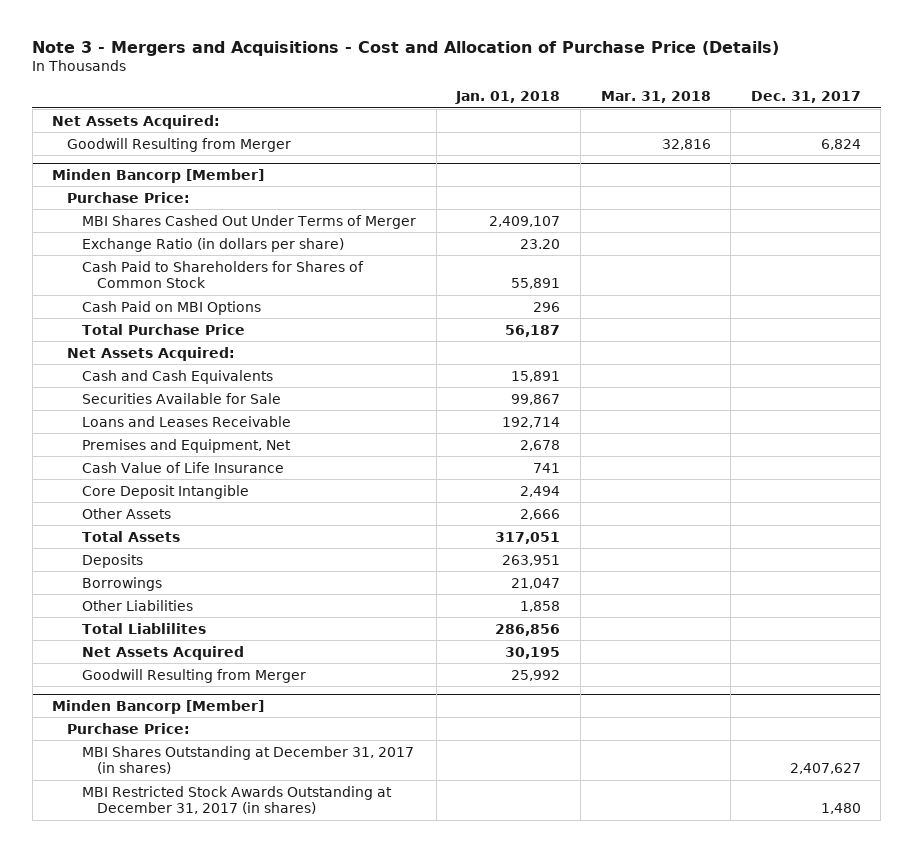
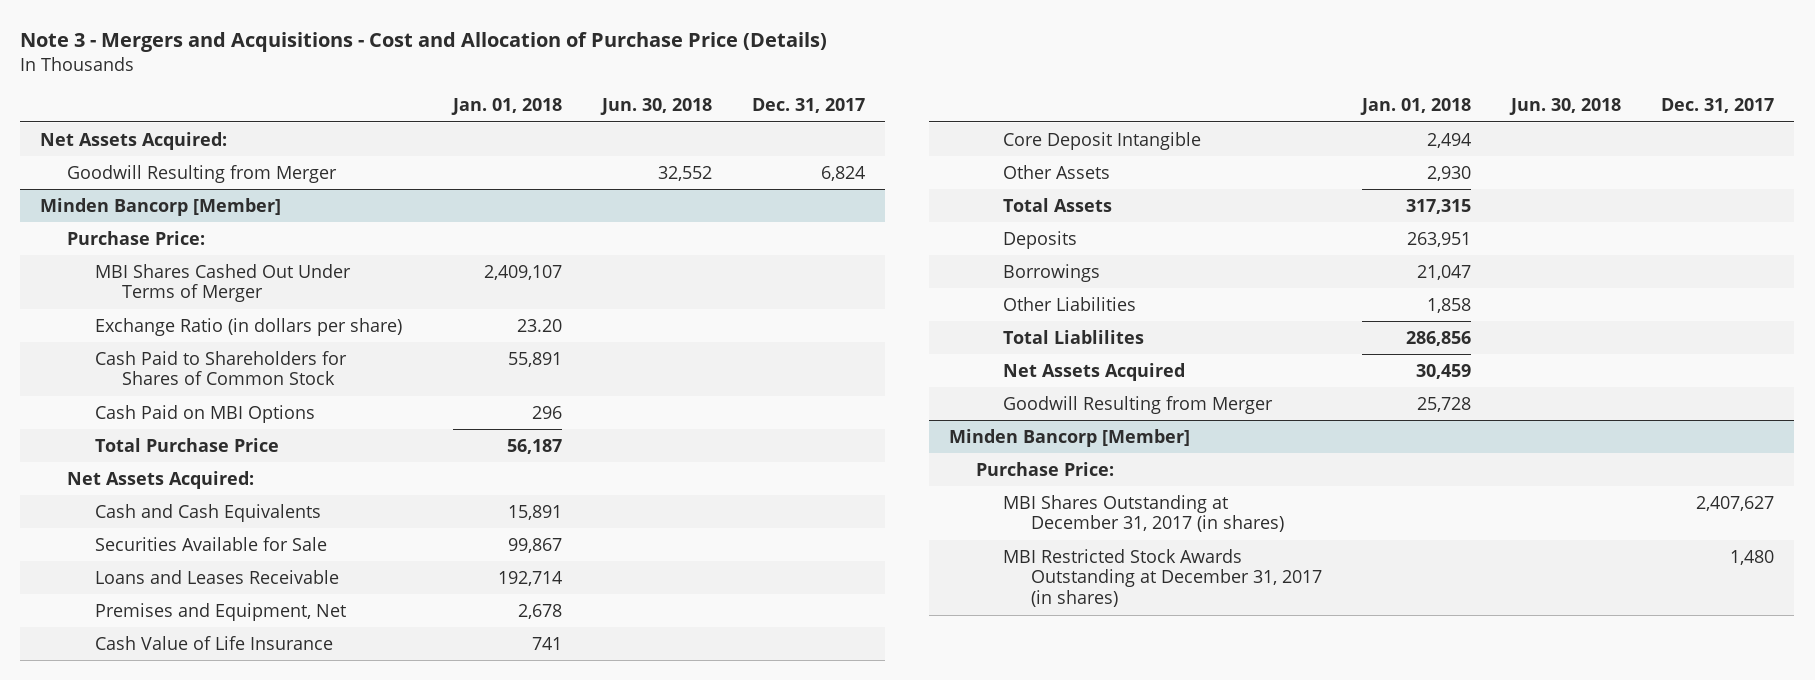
[600,91,711,104] Mar. 31, 2018 -> none
none -> [600,98,713,116] Jun. 30, 2018
[520,508,561,520] 2,666 -> [1426,165,1471,181] 2,930
[495,531,561,544] 317,051 -> [1405,198,1471,214] 317,315
[505,646,561,659] 30,195 -> [1415,363,1471,379] 30,459
[511,669,561,681] 25,992 -> [1416,396,1471,412] 25,728

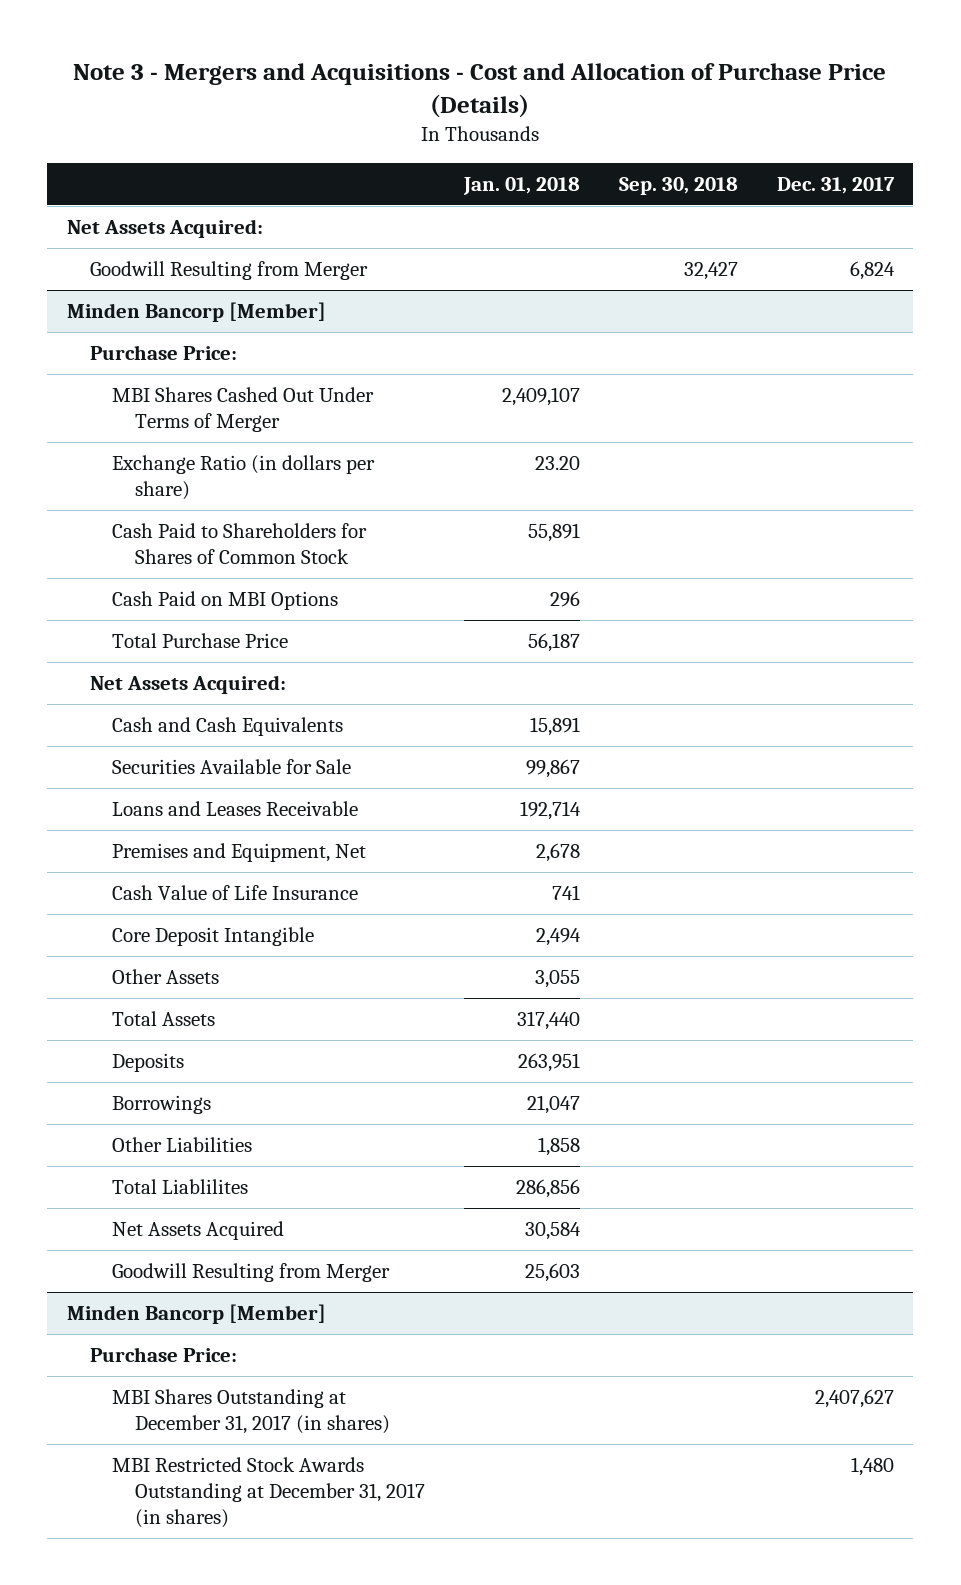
[600,98,713,116] Jun. 30, 2018 -> none
none -> [618,176,738,195] Sep. 30, 2018
[1426,165,1471,181] 2,930 -> [535,970,581,989] 3,055
[1405,198,1471,214] 317,315 -> [517,1011,581,1031] 317,440
[1415,363,1471,379] 30,459 -> [525,1222,582,1241] 30,584
[1416,396,1471,412] 25,728 -> [525,1263,581,1283] 25,603

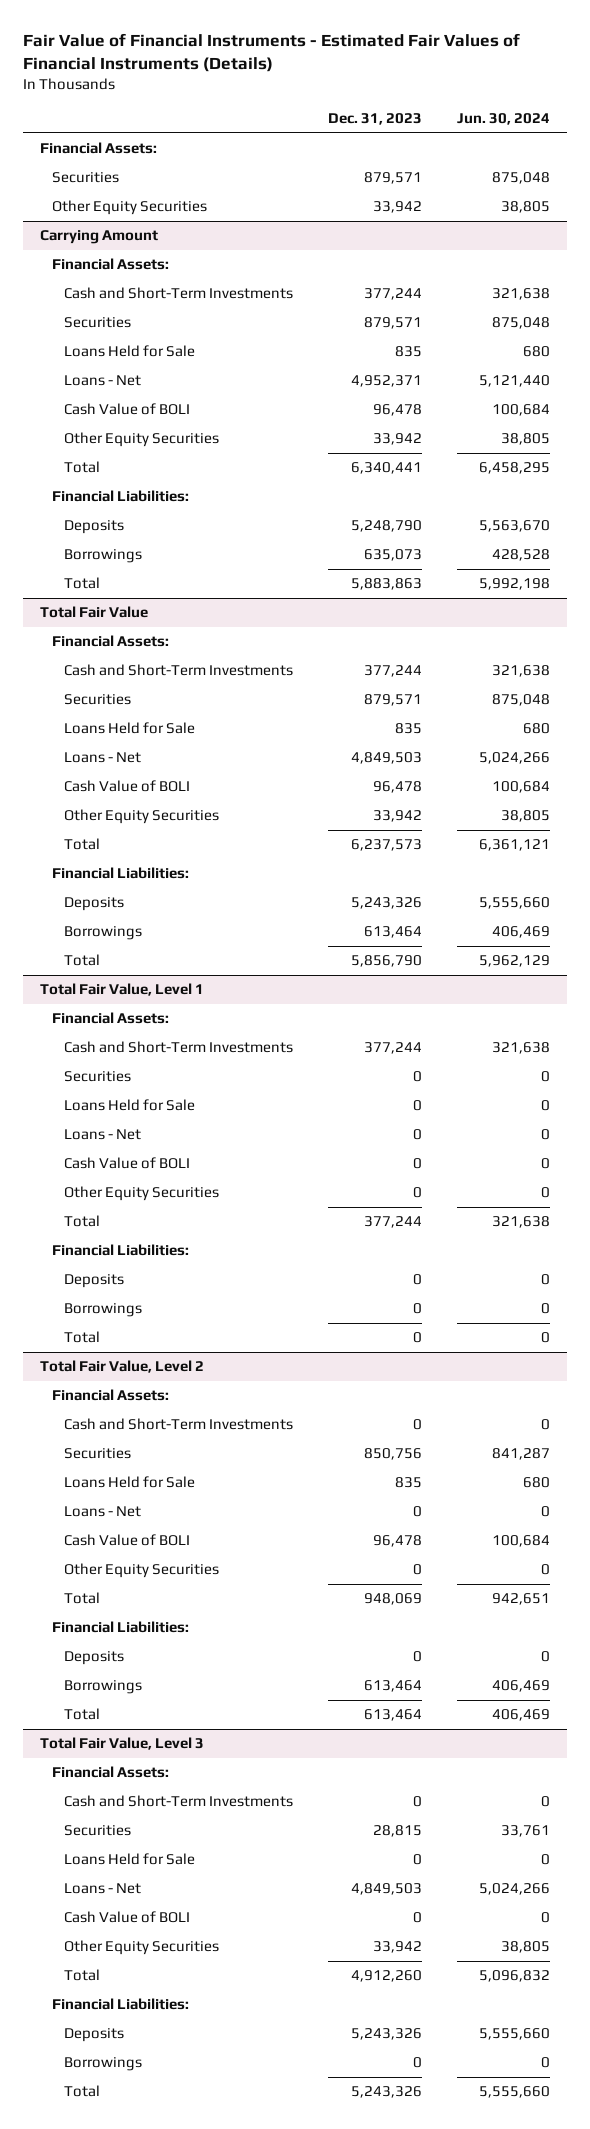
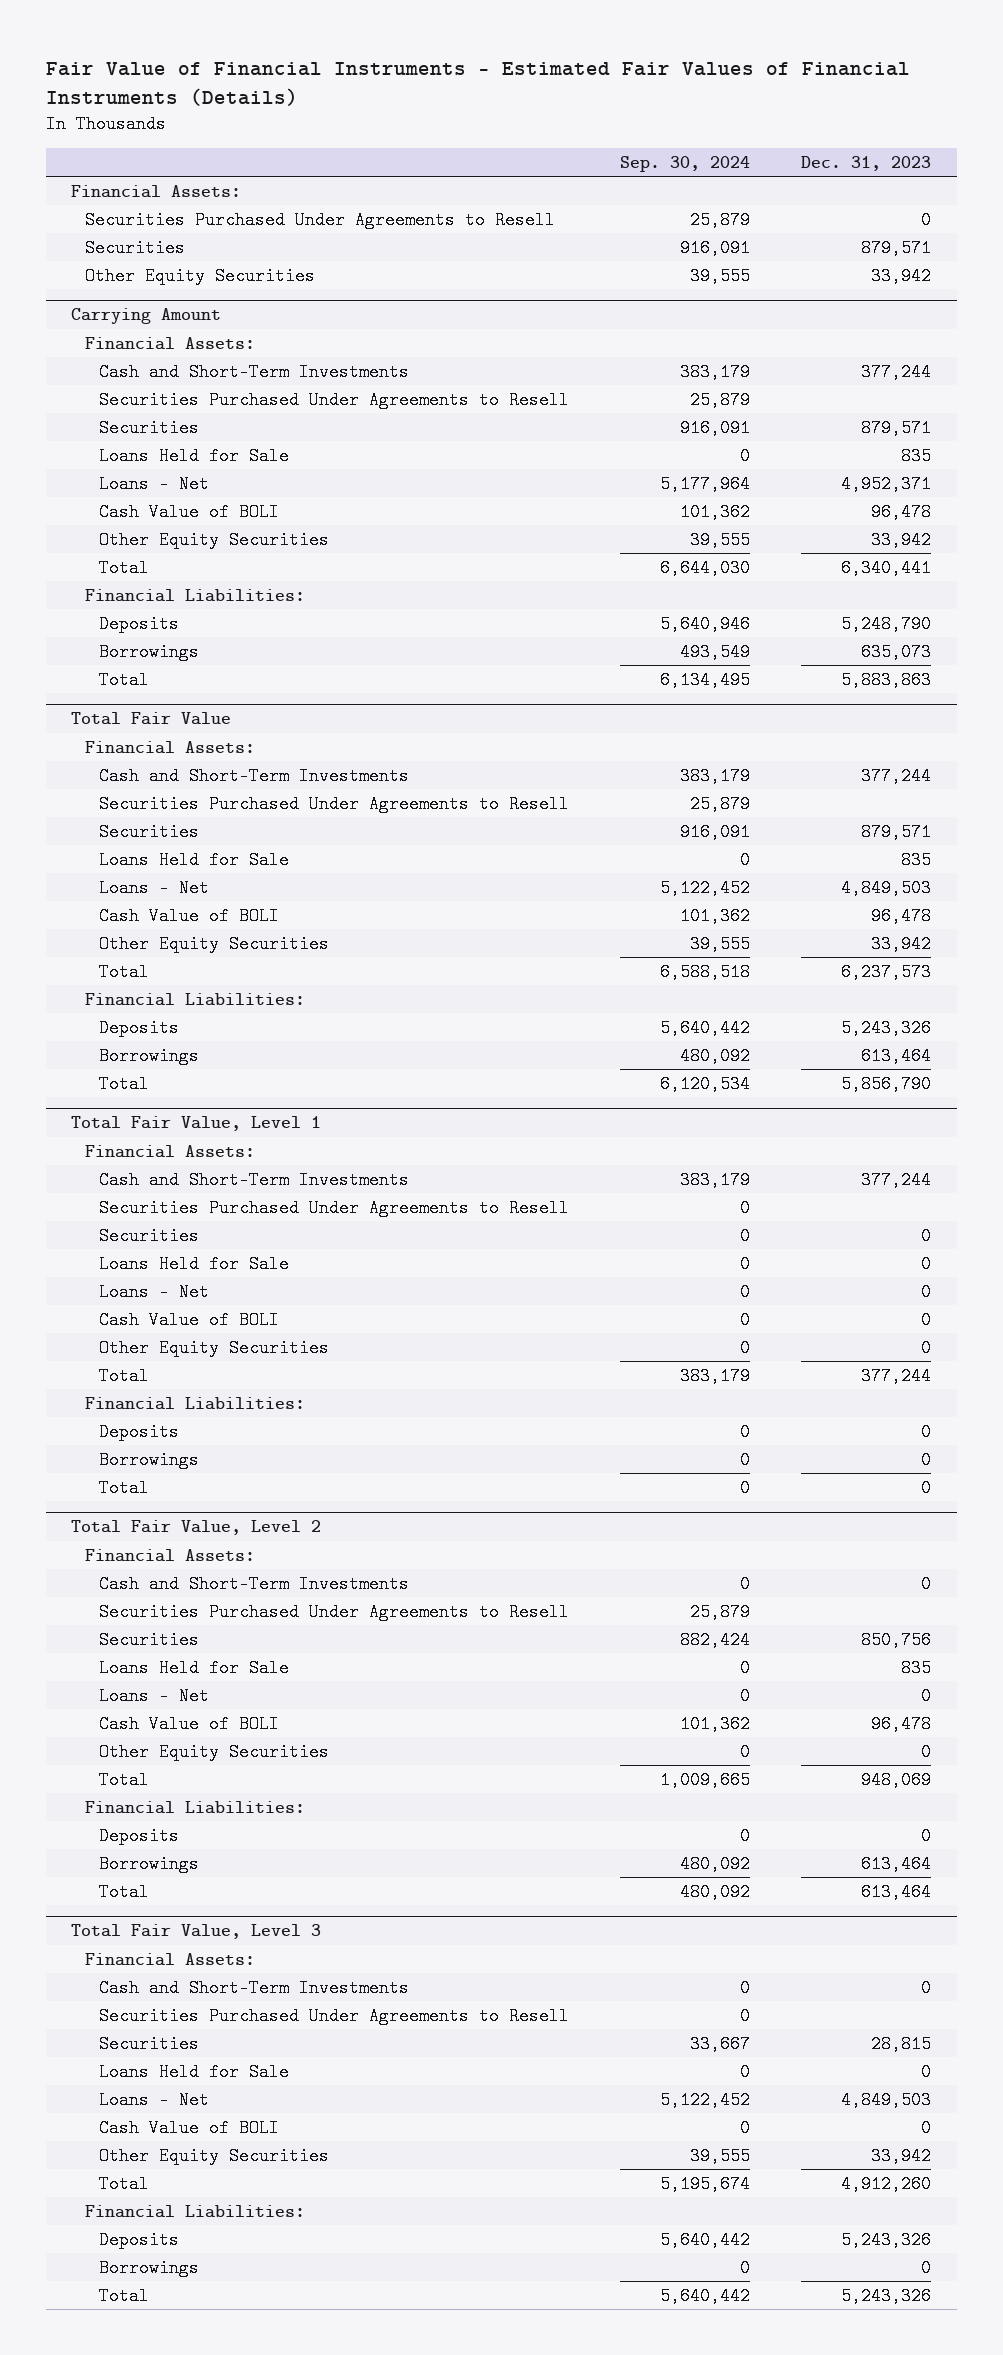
[456,112,550,125] Jun. 30, 2024 -> none
none -> [620,156,751,173] Sep. 30, 2024
none -> [84,210,555,229] Securities Purchased Under Agreements to Resell
none -> [98,390,569,409] Securities Purchased Under Agreements to Resell
none -> [98,794,569,813] Securities Purchased Under Agreements to Resell
none -> [98,1198,569,1217] Securities Purchased Under Agreements to Resell
none -> [98,1602,569,1621] Securities Purchased Under Agreements to Resell
none -> [98,2006,569,2025] Securities Purchased Under Agreements to Resell

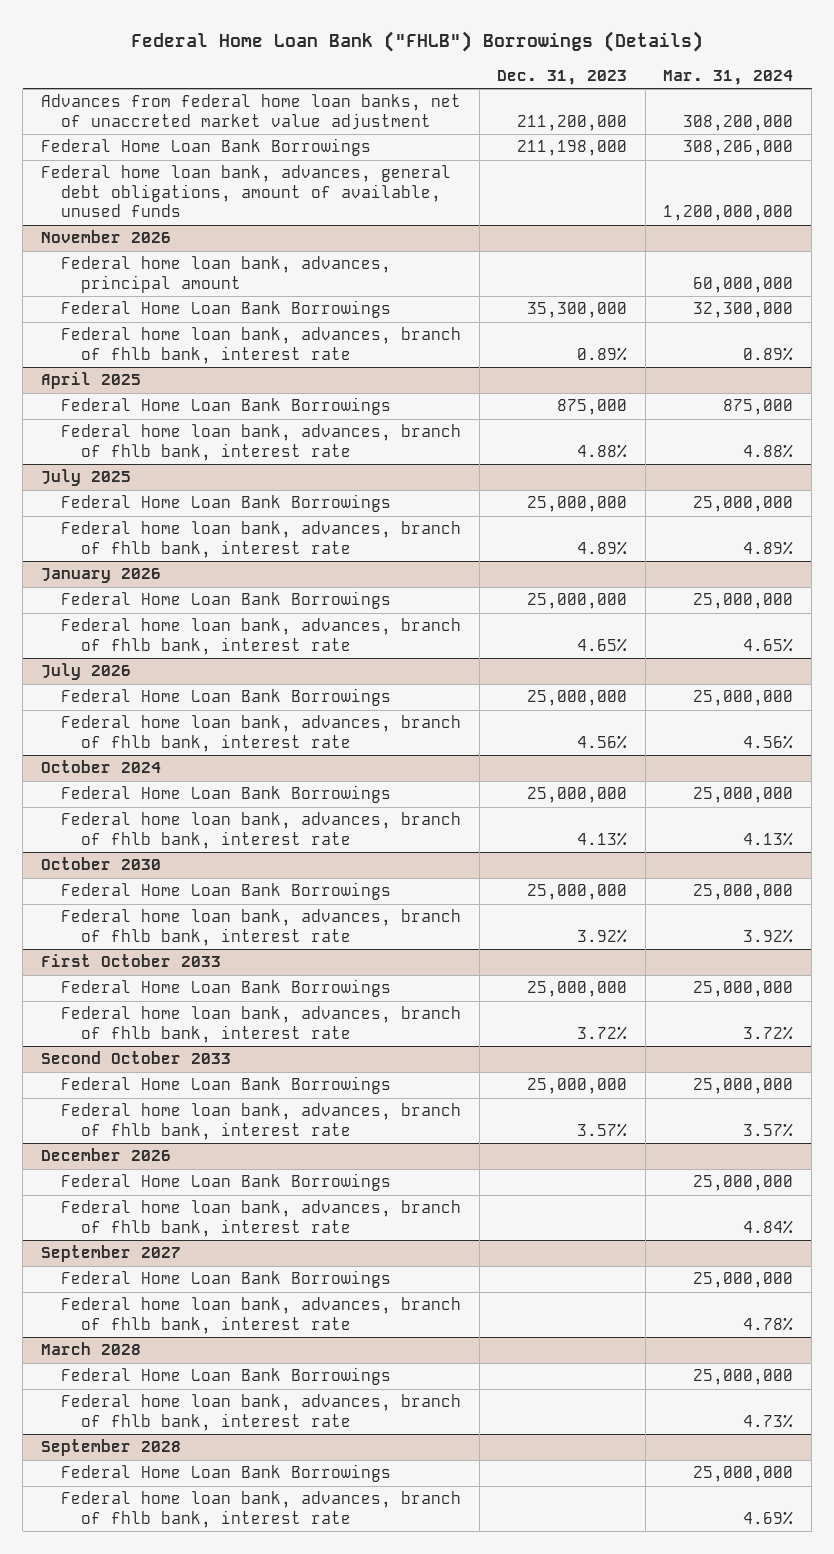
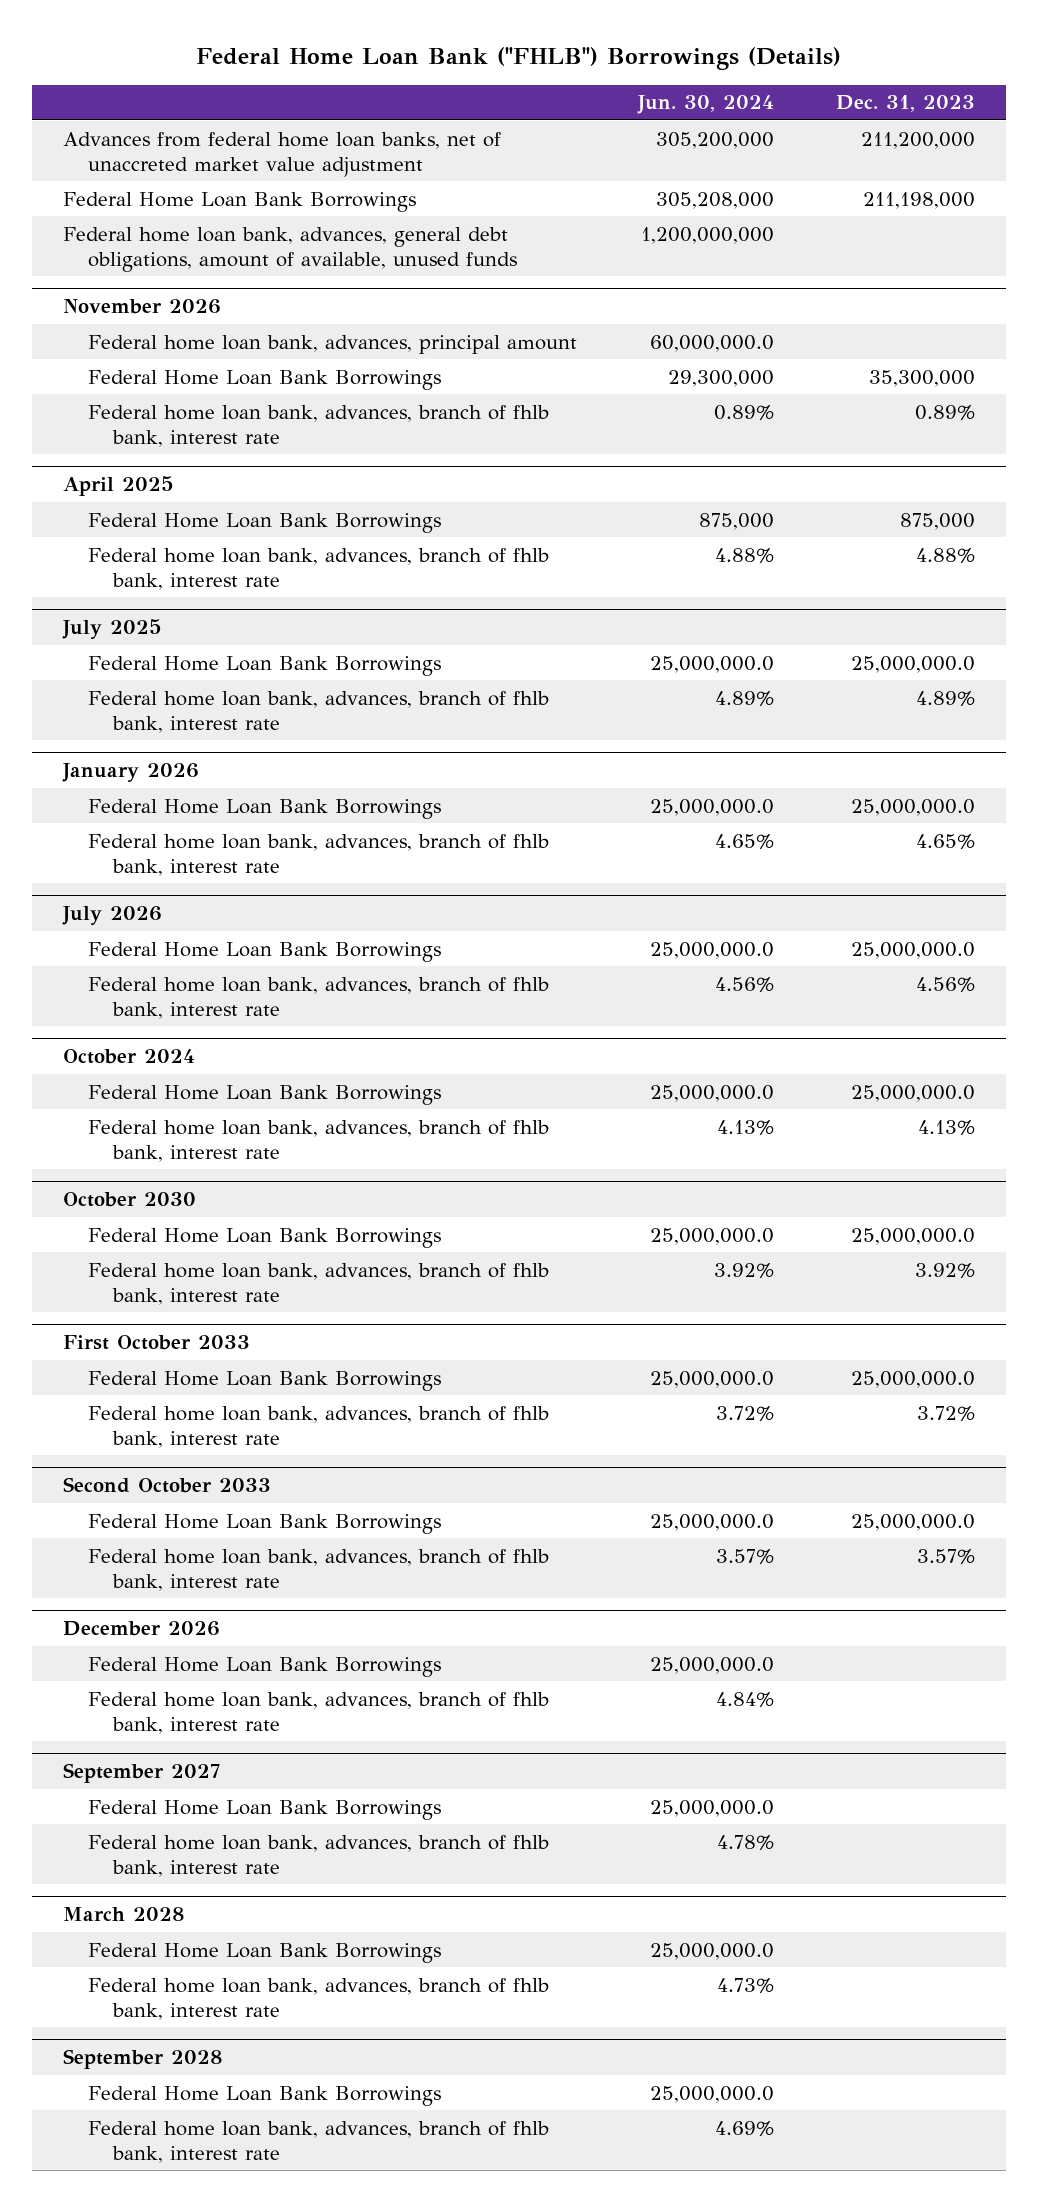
[663,69,794,85] Mar. 31, 2024 -> none
none -> [637,95,775,115] Jun. 30, 2024
[527,496,628,513] 25,000,000 -> [850,655,975,673] 25,000,000.0
[527,593,628,610] 25,000,000 -> [850,798,975,816] 25,000,000.0
[527,690,628,707] 25,000,000 -> [850,941,975,959] 25,000,000.0
[527,787,628,804] 25,000,000 -> [850,1084,975,1102] 25,000,000.0
[527,884,628,901] 25,000,000 -> [850,1227,975,1245] 25,000,000.0
[527,981,628,998] 25,000,000 -> [850,1370,975,1388] 25,000,000.0
[527,1078,628,1095] 25,000,000 -> [850,1513,975,1531] 25,000,000.0

